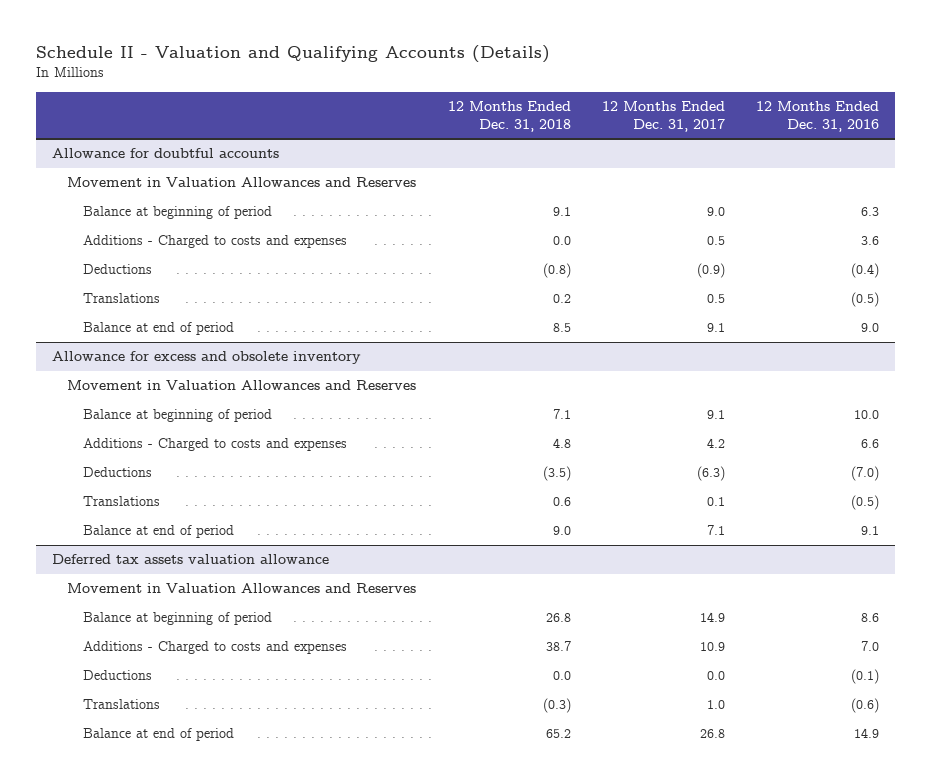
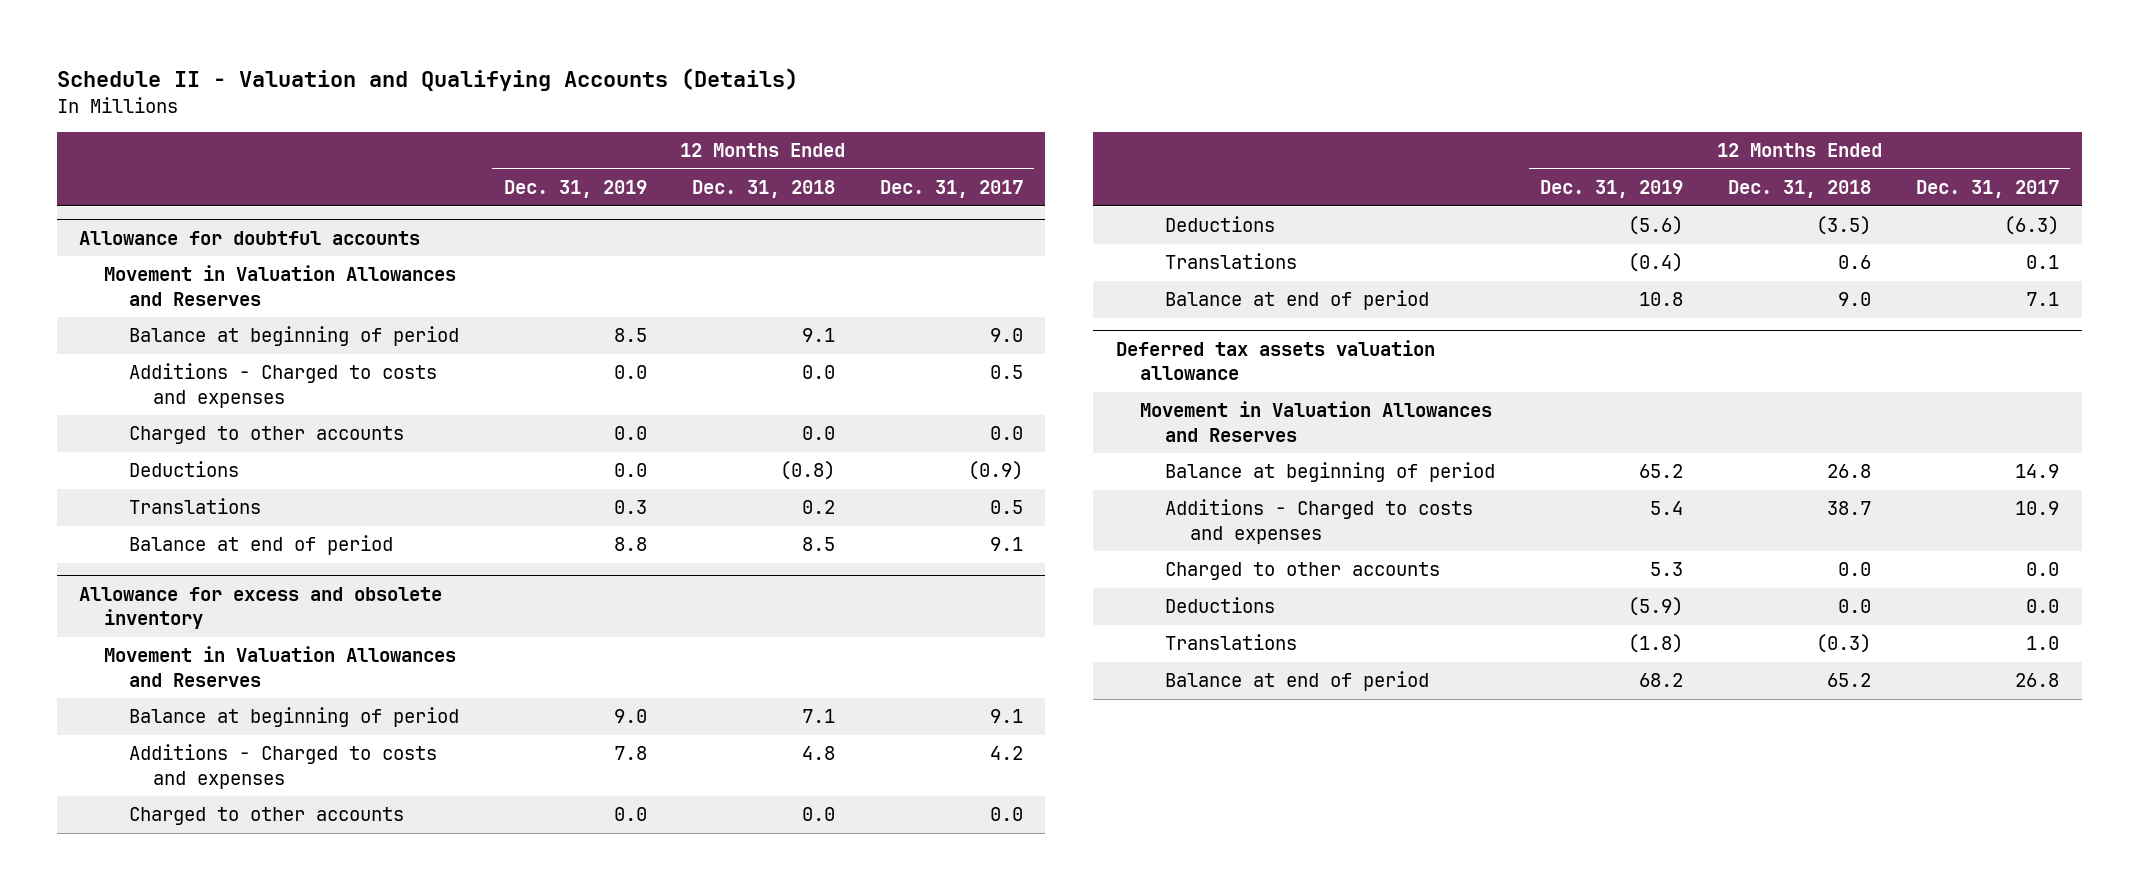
[755,101,879,132] 12 Months Ended Dec. 31, 2016 -> none
none -> [503,180,647,199] Dec. 31, 2019
none -> [128,426,404,445] Charged to other accounts
none -> [128,807,404,826] Charged to other accounts
none -> [1165,562,1441,581] Charged to other accounts

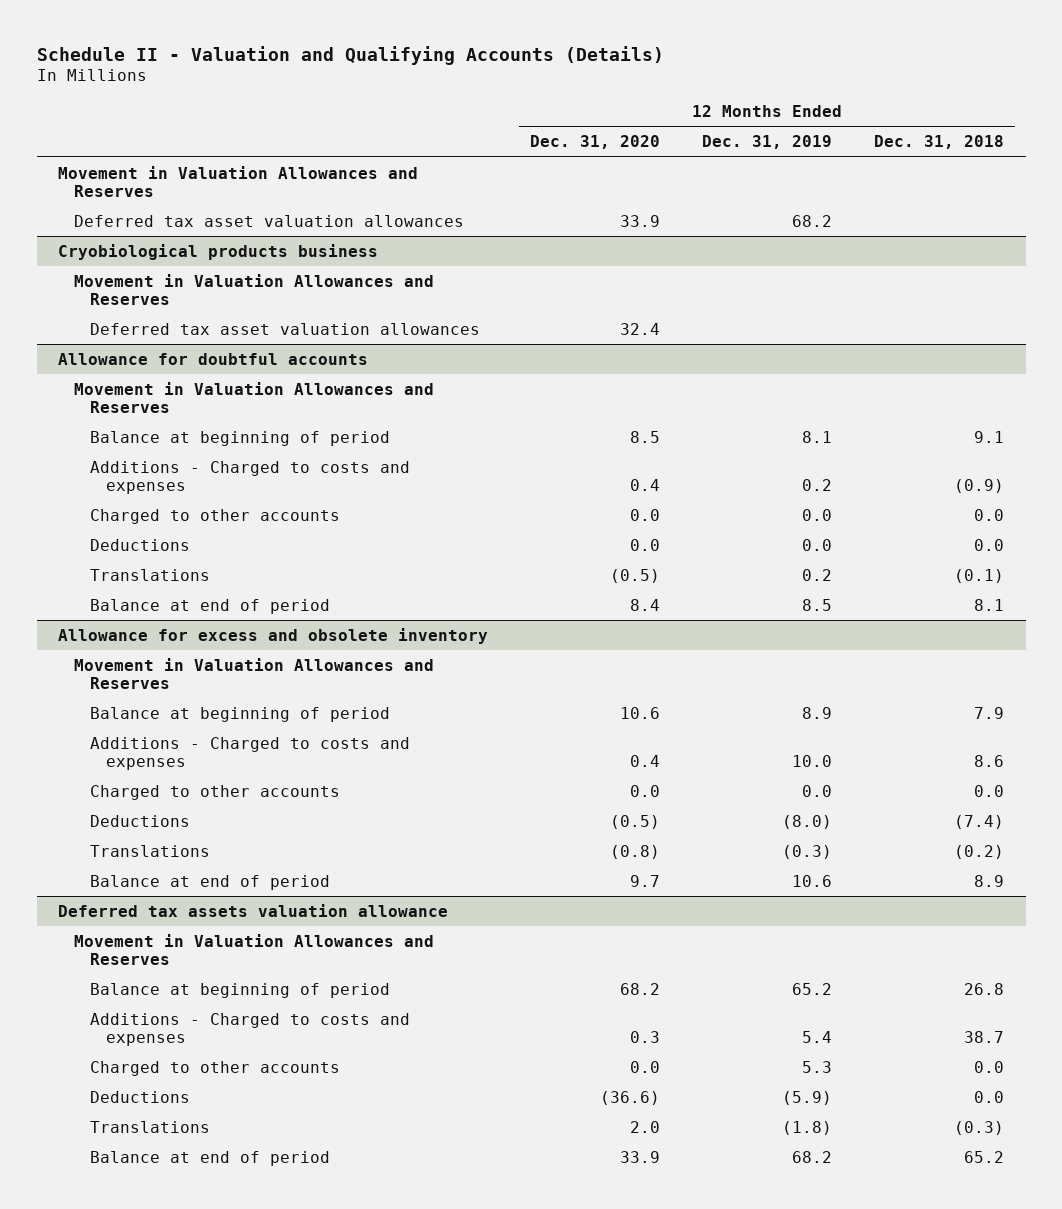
[879,180,1023,199] Dec. 31, 2017 -> none
none -> [529,135,660,150] Dec. 31, 2020
none -> [57,165,418,197] Movement in Valuation Allowances and Reserves
none -> [73,214,464,227] Deferred tax asset valuation allowances
none -> [57,243,378,260] Cryobiological products business
none -> [73,273,434,305] Movement in Valuation Allowances and Reserves
none -> [89,322,480,335] Deferred tax asset valuation allowances
[613,328,647,343] 8.5 -> [802,430,833,443] 8.1
[613,365,647,380] 0.0 -> [802,478,833,491] 0.2
[801,365,835,380] 0.0 -> [954,478,1005,493] (0.9)
[779,461,835,481] (0.8) -> [974,538,1005,551] 0.0
[613,500,647,515] 0.3 -> [802,568,833,581] 0.2
[801,500,835,515] 0.2 -> [954,568,1005,583] (0.1)
[613,537,647,552] 8.8 -> [802,598,833,611] 8.5
[801,537,835,552] 8.5 -> [974,598,1005,611] 8.1
[613,709,647,724] 9.0 -> [802,706,833,719] 8.9
[801,709,835,724] 7.1 -> [974,706,1005,719] 7.9
[613,746,647,761] 7.8 -> [792,754,833,767] 10.0
[801,746,835,761] 4.8 -> [974,754,1005,767] 8.6
[1628,216,1684,236] (5.6) -> [782,814,833,829] (8.0)
[1816,216,1872,236] (3.5) -> [954,814,1005,829] (7.4)
[1628,253,1684,273] (0.4) -> [782,844,833,859] (0.3)
[1838,255,1872,270] 0.6 -> [954,844,1005,859] (0.2)
[1639,292,1684,307] 10.8 -> [792,874,833,887] 10.6
[1838,292,1872,307] 9.0 -> [974,874,1005,887] 8.9

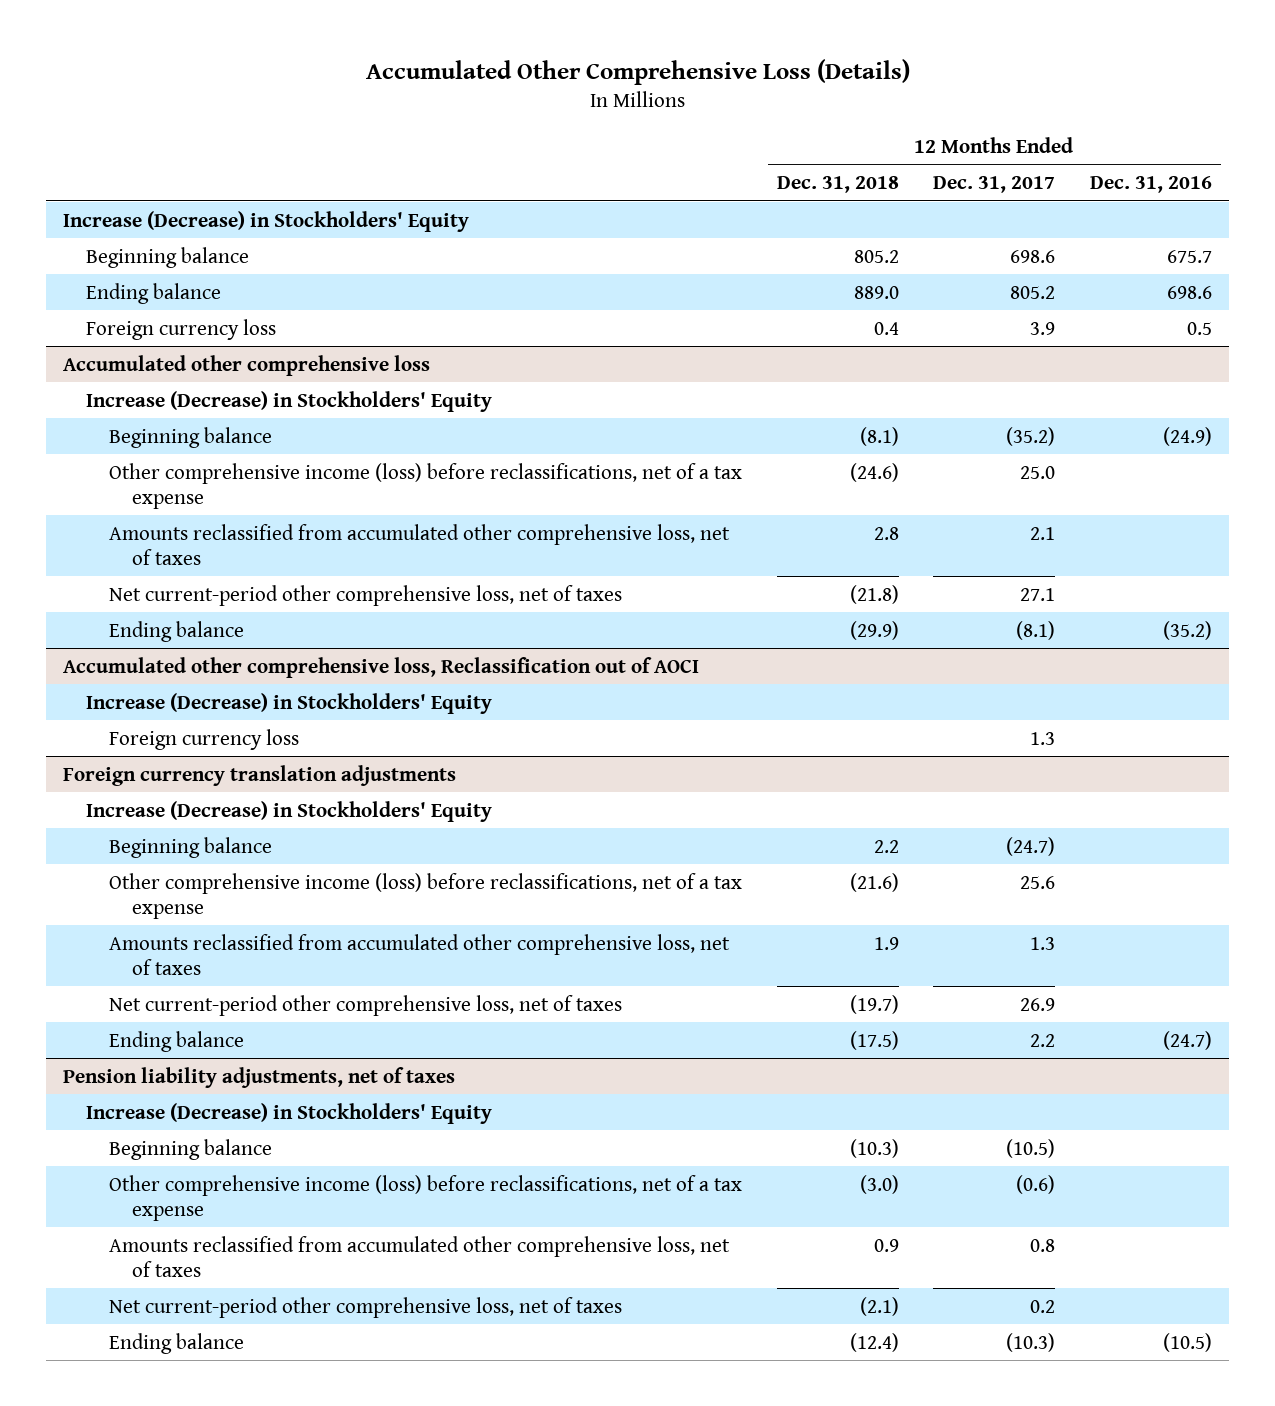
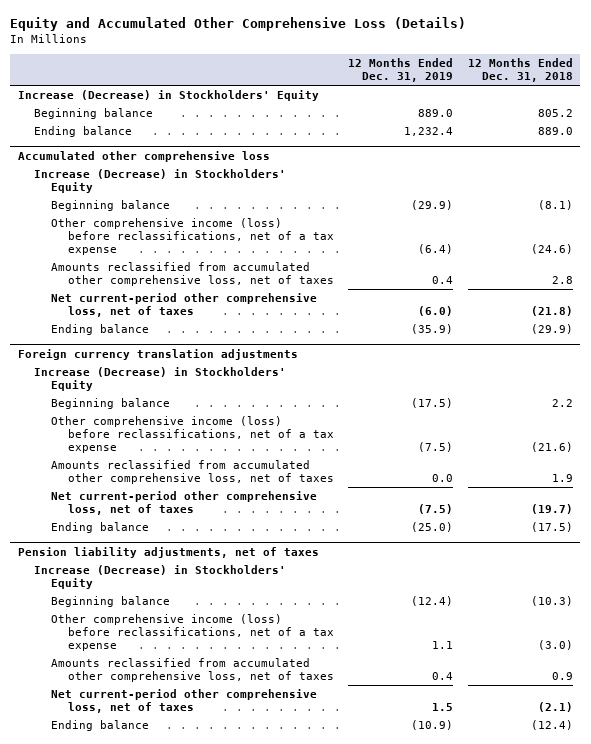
[365,58,910,85] Accumulated Other Comprehensive Loss (Details) -> [10,16,467,31] Equity and Accumulated Other Comprehensive Loss (Details)
[933,176,1056,194] Dec. 31, 2017 -> none
[1090,176,1213,194] Dec. 31, 2016 -> none
none -> [348,57,454,83] 12 Months Ended Dec. 31, 2019
[86,318,277,340] Foreign currency loss -> none
[63,656,700,678] Accumulated other comprehensive loss, Reclassification out of AOCI -> none
[86,692,493,714] Increase (Decrease) in Stockholders' Equity -> none
[108,728,299,750] Foreign currency loss -> none

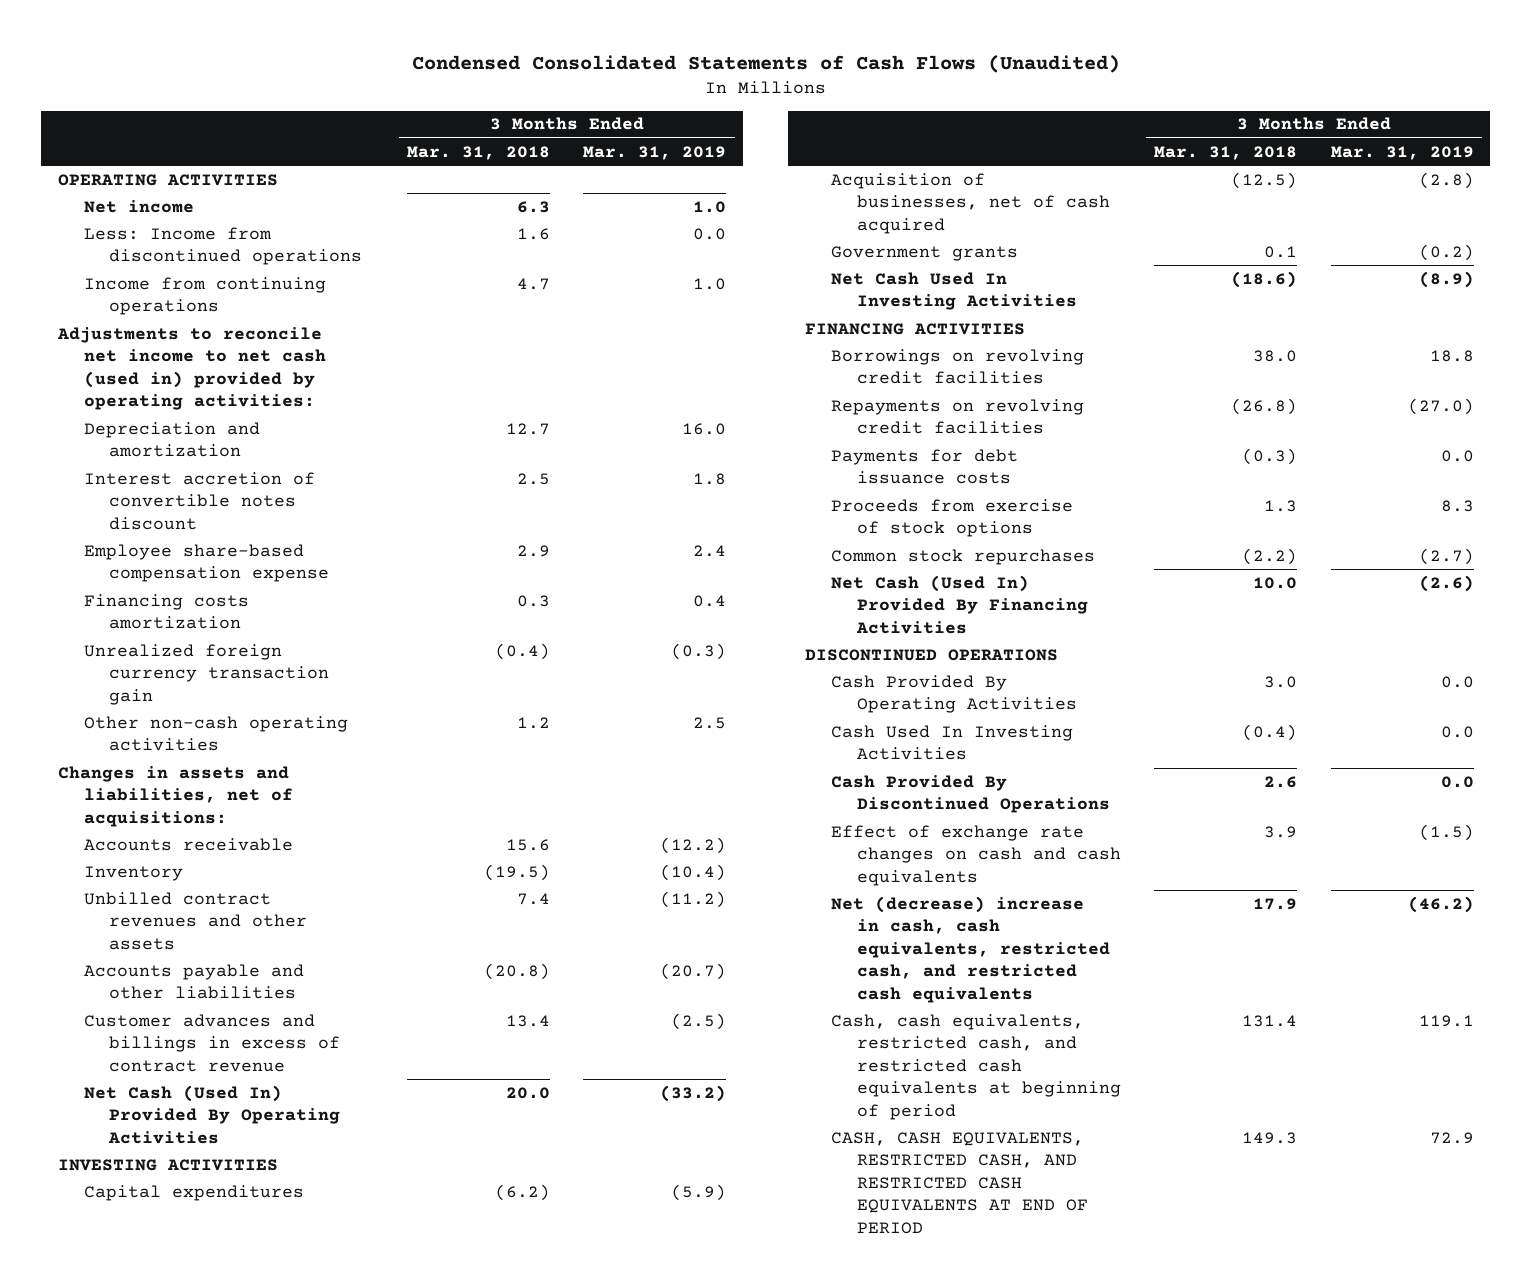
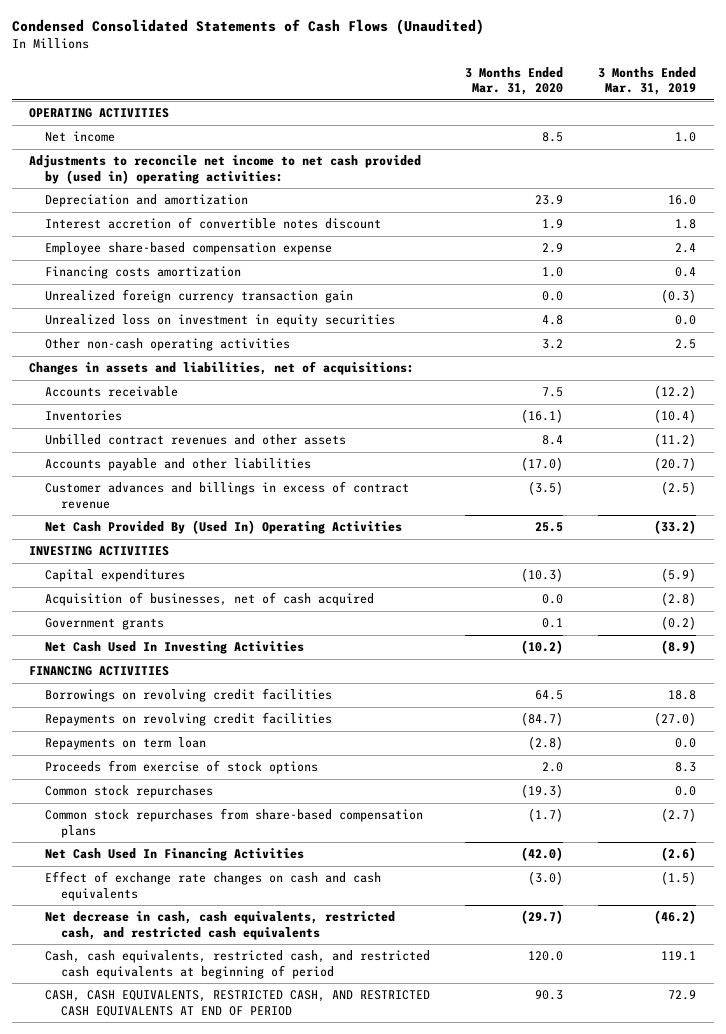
[406,145,550,160] Mar. 31, 2018 -> none
none -> [465,66,564,96] 3 Months Ended Mar. 31, 2020
[83,226,363,266] Less: Income from discontinued operations -> none
[83,276,326,316] Income from continuing operations -> none
[56,326,326,411] Adjustments to reconcile net income to net cash (used in) provided by operating activities: -> [29,155,422,184] Adjustments to reconcile net income to net cash provided by (used in) operating activities:
none -> [45,314,396,328] Unrealized loss on investment in equity securities
[83,865,183,881] Inventory -> [45,410,123,422] Inventories
[83,1084,341,1144] Net Cash (Used In) Provided By Operating Activities -> [45,520,403,535] Net Cash Provided By (Used In) Operating Activities
[830,448,1018,485] Payments for debt issuance costs -> none
none -> [45,737,207,751] Repayments on term loan
[804,648,1058,661] DISCONTINUED OPERATIONS -> none
[830,674,1077,714] Cash Provided By Operating Activities -> none
[830,724,1073,761] Cash Used In Investing Activities -> none
[830,774,1110,814] Cash Provided By Discontinued Operations -> none
[1418,547,1474,565] (2.7) -> [675,786,697,797] 0.0
none -> [45,808,424,838] Common stock repurchases from share-based compensation plans
[830,574,1088,634] Net Cash (Used In) Provided By Financing Activities -> [45,848,305,862] Net Cash Used In Financing Activities
[830,895,1110,1003] Net (decrease) increase in cash, cash equivalents, restricted cash, and restricted cash equivalents -> [45,911,396,940] Net decrease in cash, cash equivalents, restricted cash, and restricted cash equivalents

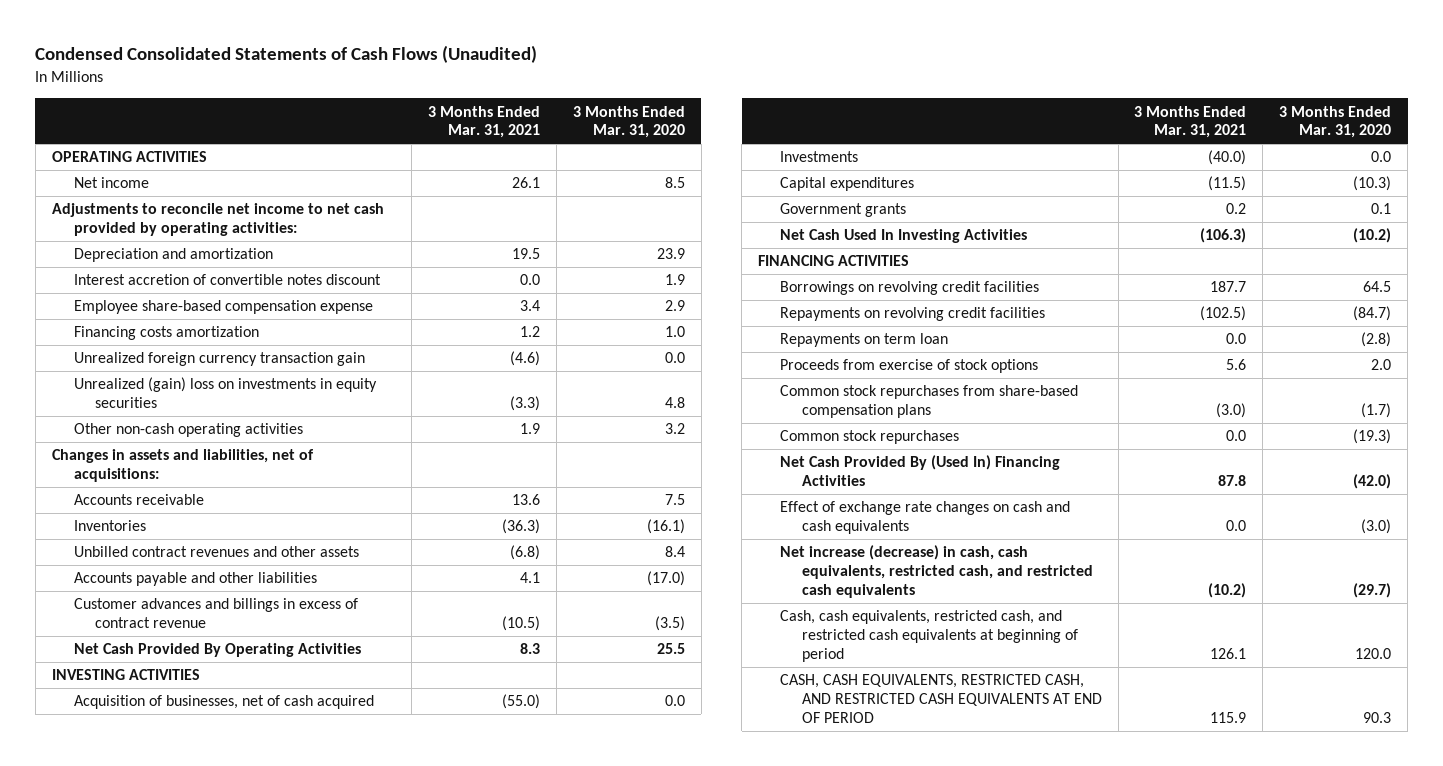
[598,66,697,96] 3 Months Ended Mar. 31, 2019 -> none
none -> [428,105,541,139] 3 Months Ended Mar. 31, 2021
[29,155,422,184] Adjustments to reconcile net income to net cash provided by (used in) operating activities: -> [51,203,384,237] Adjustments to reconcile net income to net cash provided by operating activities:
[45,314,396,328] Unrealized loss on investment in equity securities -> [73,377,377,409] Unrealized (gain) loss on investments in equity securities
[45,520,403,535] Net Cash Provided By (Used In) Operating Activities -> [73,643,361,658] Net Cash Provided By Operating Activities
none -> [779,151,858,163] Investments
[45,569,186,583] Capital expenditures -> [779,177,914,192] Capital expenditures
[45,785,214,799] Common stock repurchases -> [779,430,959,445] Common stock repurchases
[45,848,305,862] Net Cash Used In Financing Activities -> [779,455,1060,487] Net Cash Provided By (Used In) Financing Activities
[45,911,396,940] Net decrease in cash, cash equivalents, restricted cash, and restricted cash equivalents -> [779,545,1093,599] Net increase (decrease) in cash, cash equivalents, restricted cash, and restricted cash equivalents

